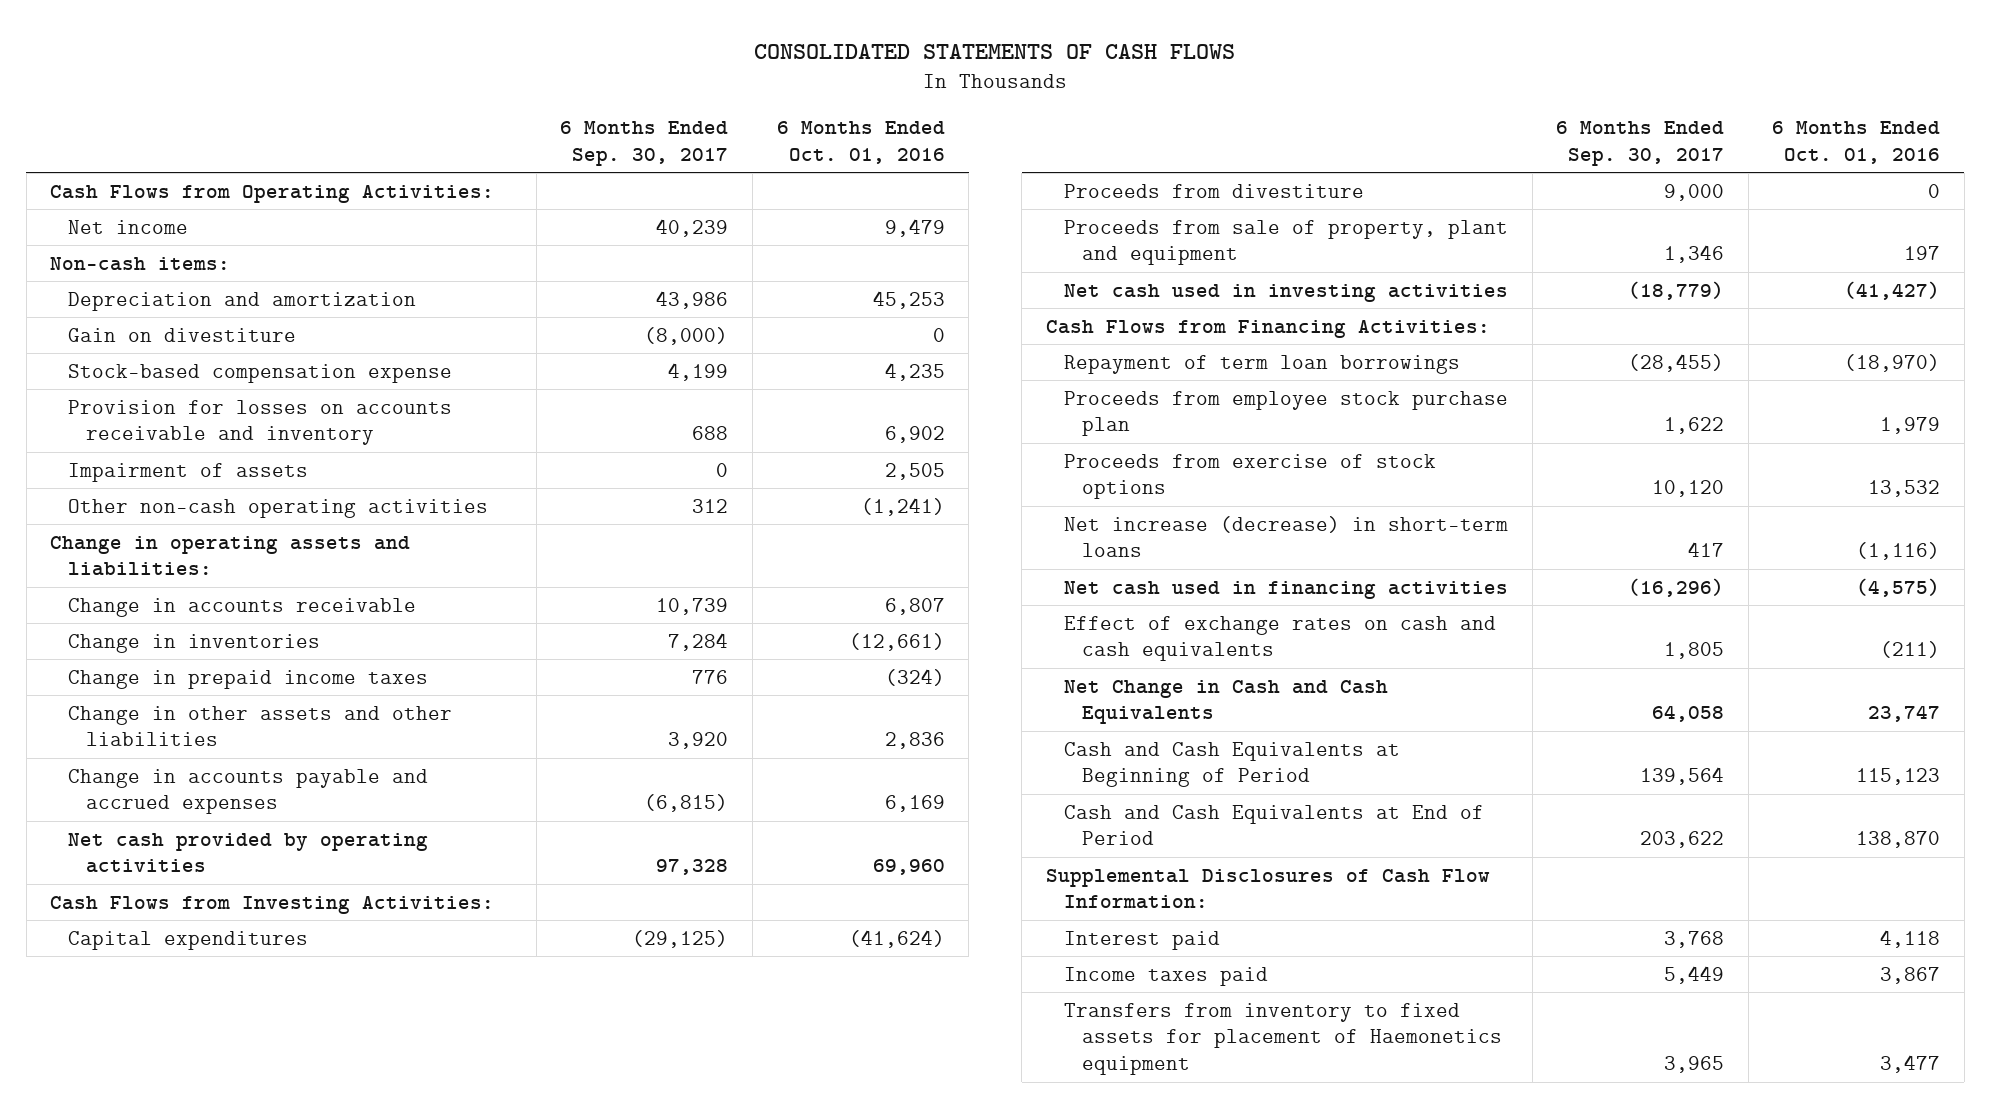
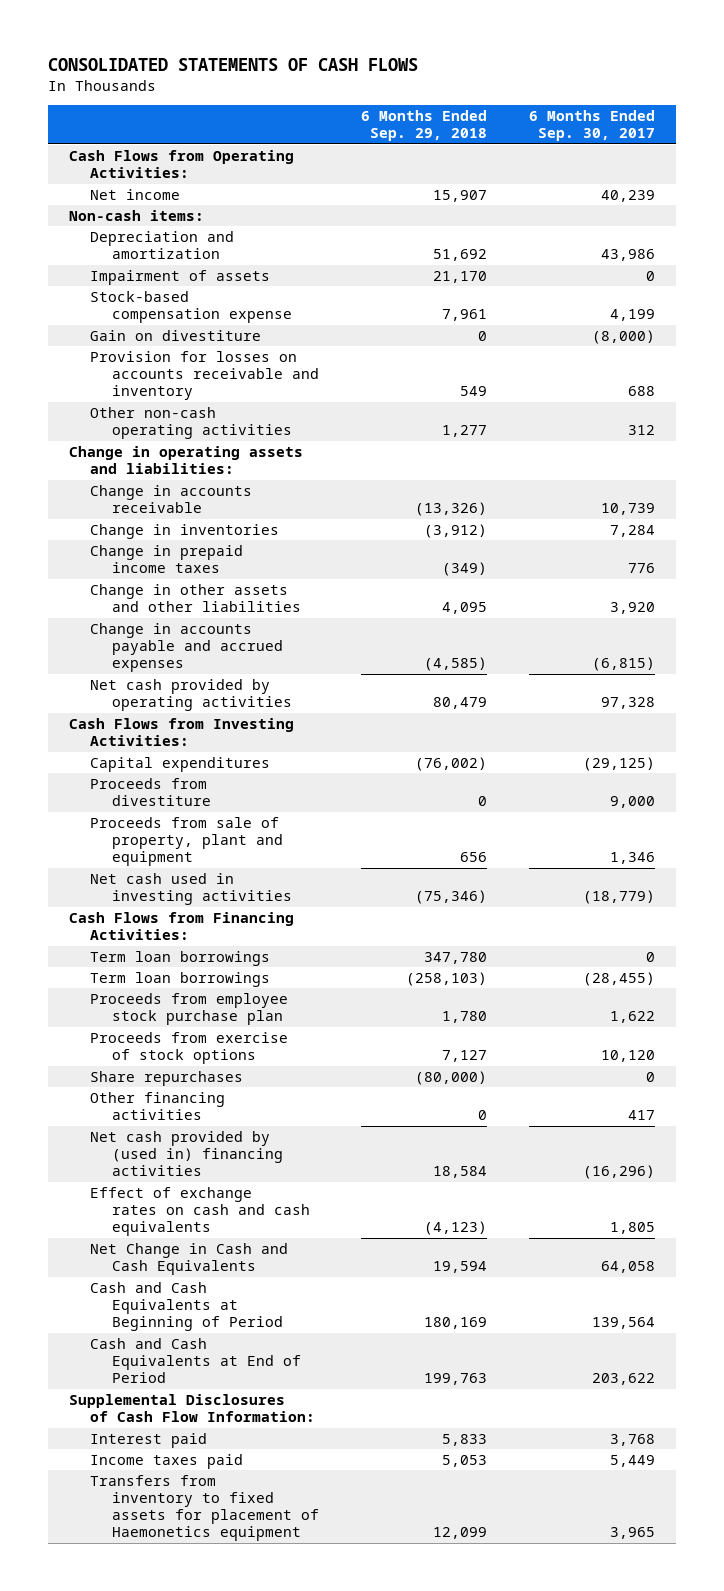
[776,121,945,164] 6 Months Ended Oct. 01, 2016 -> none
none -> [360,110,487,142] 6 Months Ended Sep. 29, 2018
[68,462,309,482] Impairment of assets -> [90,270,271,286] Impairment of assets
[68,327,297,342] Gain on divestiture -> [90,330,262,342] Gain on divestiture
none -> [90,951,271,967] Term loan borrowings
[1064,354,1461,374] Repayment of term loan borrowings -> [90,972,271,988] Term loan borrowings
none -> [90,1071,244,1087] Share repurchases
[1064,515,1509,558] Net increase (decrease) in short-term loans -> [90,1092,226,1121] Other financing activities
[1064,580,1509,599] Net cash used in financing activities -> [90,1131,283,1177] Net cash provided by (used in) financing activities

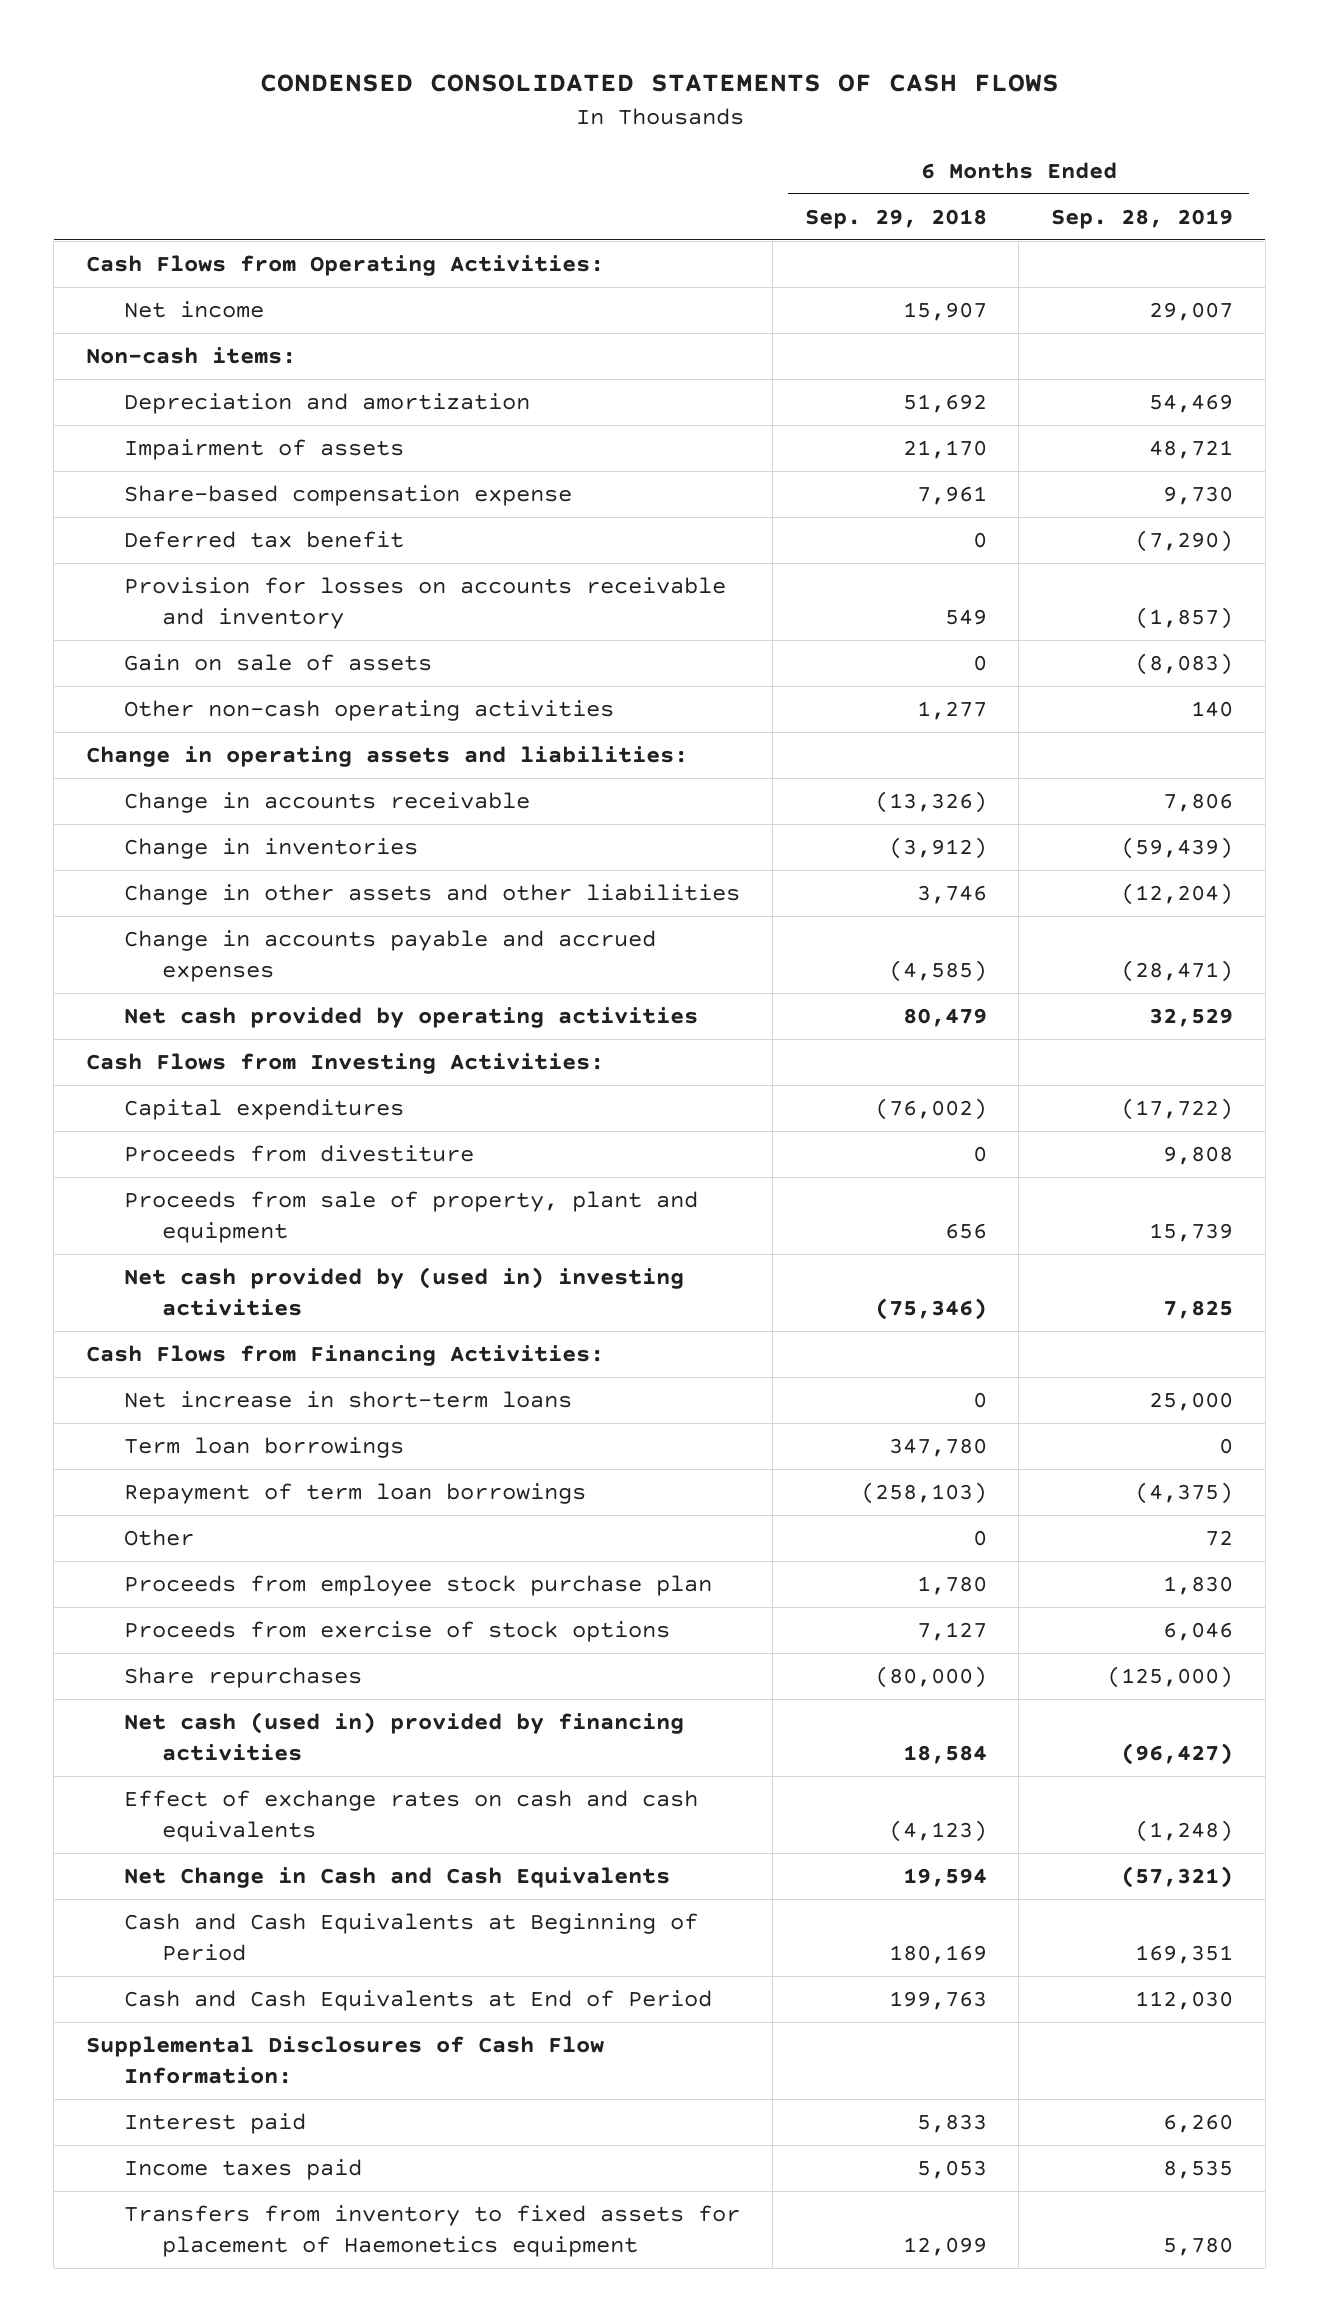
[48,57,419,71] CONSOLIDATED STATEMENTS OF CASH FLOWS -> [259,74,1059,93] CONDENSED CONSOLIDATED STATEMENTS OF CASH FLOWS
[528,110,655,142] 6 Months Ended Sep. 30, 2017 -> none
none -> [1051,208,1234,229] Sep. 28, 2019
[90,330,262,342] Gain on divestiture -> none
[90,291,292,324] Stock-based compensation expense -> [124,484,573,506] Share-based compensation expense
none -> [124,530,405,548] Deferred tax benefit
none -> [124,653,433,671] Gain on sale of assets
[90,545,244,574] Change in prepaid income taxes -> none
[441,602,487,615] 4,095 -> [916,884,987,904] 3,746
[90,873,292,906] Net cash used in investing activities -> [124,1266,685,1317] Net cash provided by (used in) investing activities
none -> [124,1390,573,1408] Net increase in short-term loans
[90,972,271,988] Term loan borrowings -> [124,1482,587,1504] Repayment of term loan borrowings
none -> [124,1528,195,1546] Other
[90,1092,226,1121] Other financing activities -> none
[90,1131,283,1177] Net cash provided by (used in) financing activities -> [124,1711,685,1762] Net cash (used in) provided by financing activities

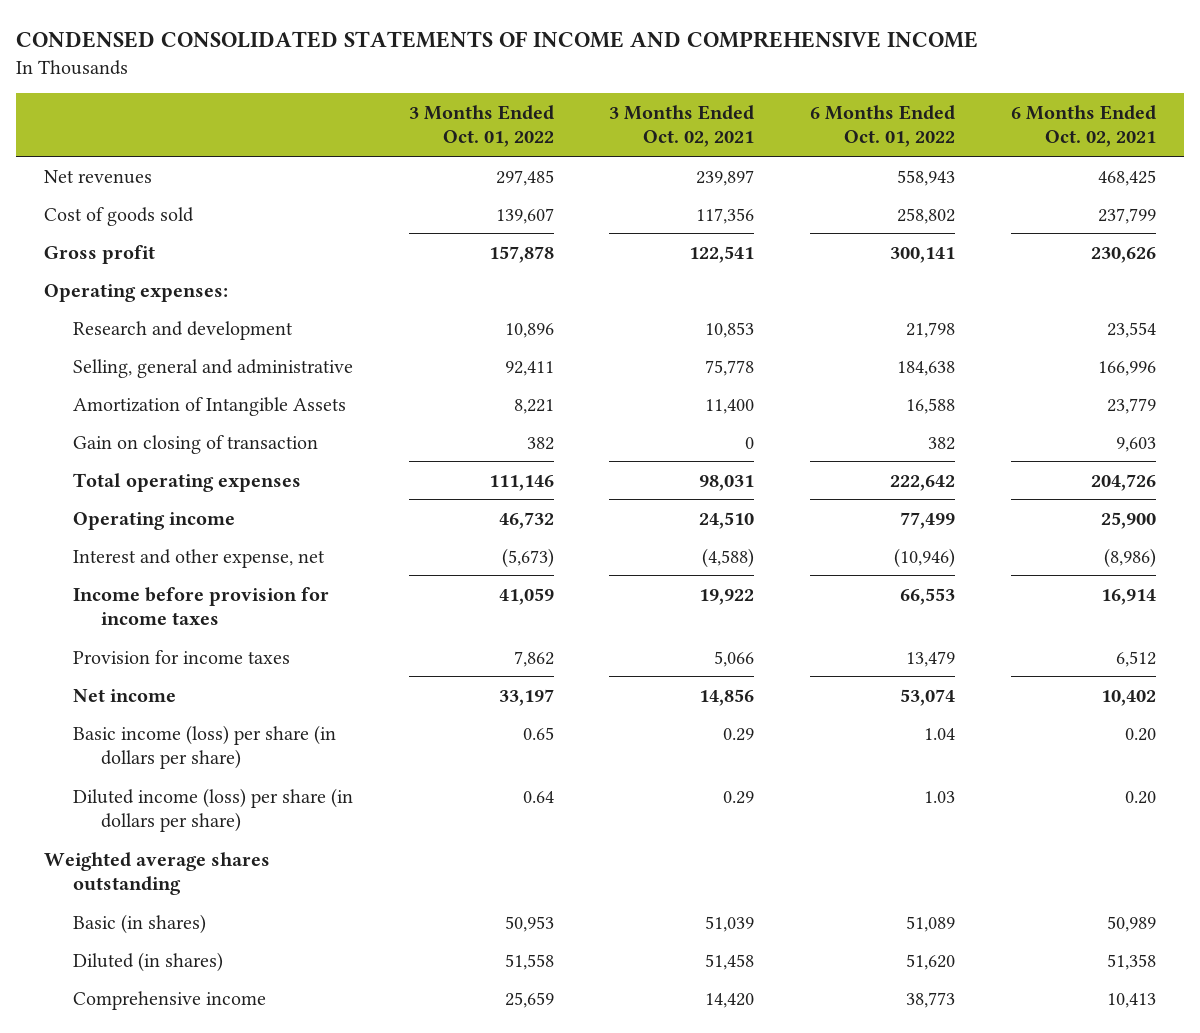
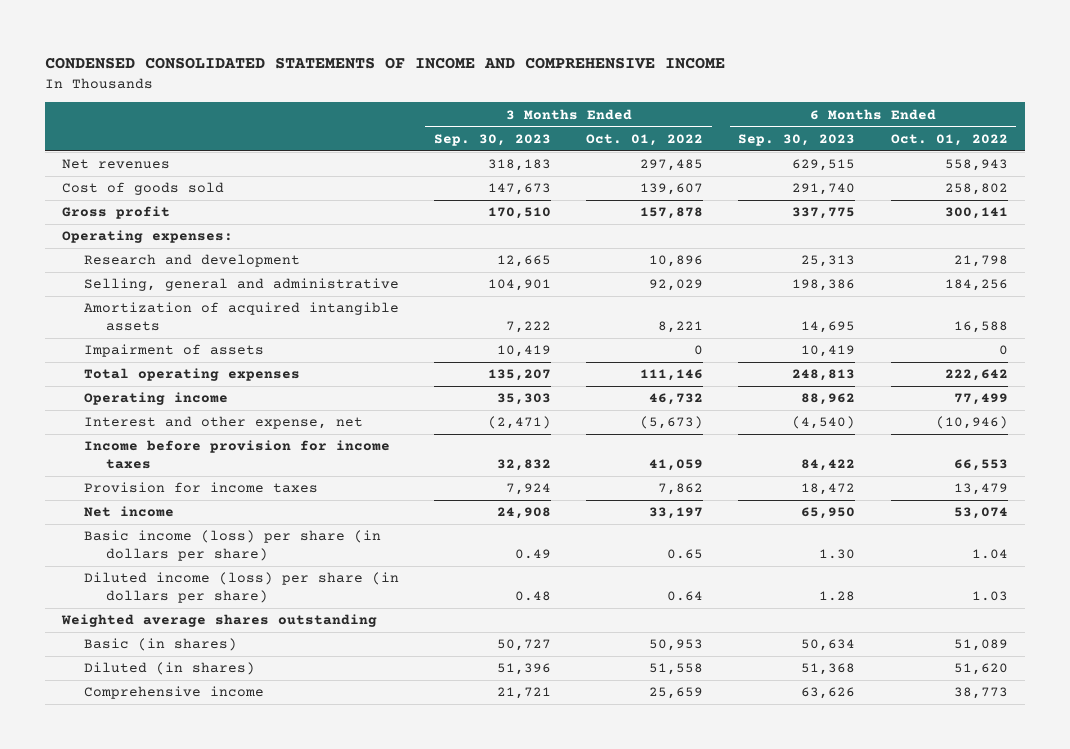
[609,105,755,148] 3 Months Ended Oct. 02, 2021 -> none
[1011,105,1157,148] 6 Months Ended Oct. 02, 2021 -> none
none -> [434,133,552,146] Sep. 30, 2023
none -> [738,133,856,146] Sep. 30, 2023
[72,434,318,454] Gain on closing of transaction -> none
[504,360,554,376] 92,411 -> [649,279,704,292] 92,029
[897,360,956,376] 184,638 -> [944,279,1008,292] 184,256
[72,396,346,416] Amortization of Intangible Assets -> [83,302,399,331] Amortization of acquired intangible assets
none -> [83,344,264,358] Impairment of assets

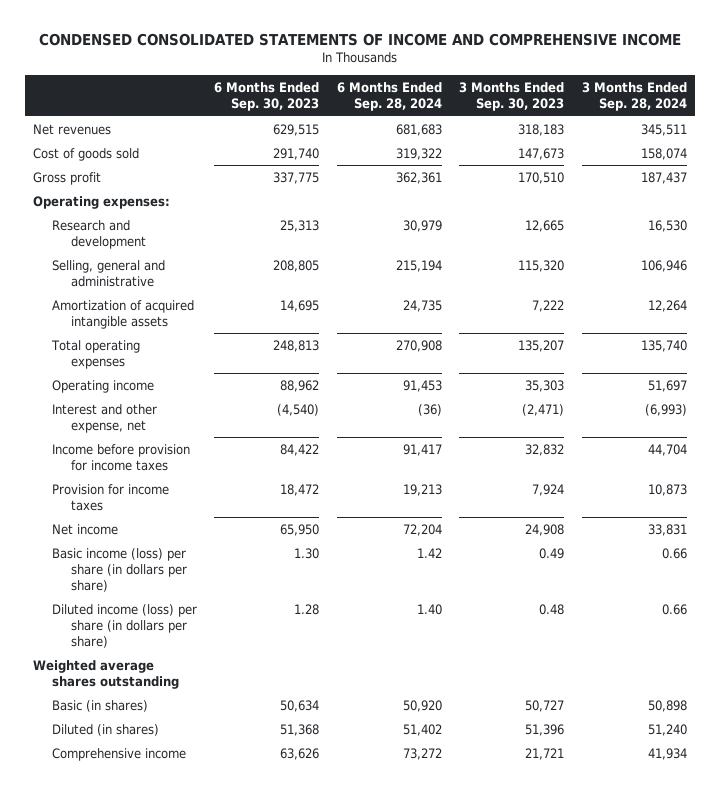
[586,133,704,146] Oct. 01, 2022 -> none
[890,133,1008,146] Oct. 01, 2022 -> none
none -> [336,82,442,112] 6 Months Ended Sep. 28, 2024
none -> [581,82,687,112] 3 Months Ended Sep. 28, 2024
[488,279,552,292] 104,901 -> [518,259,565,272] 115,320
[792,279,856,292] 198,386 -> [273,259,320,272] 208,805
[83,344,264,358] Impairment of assets -> none

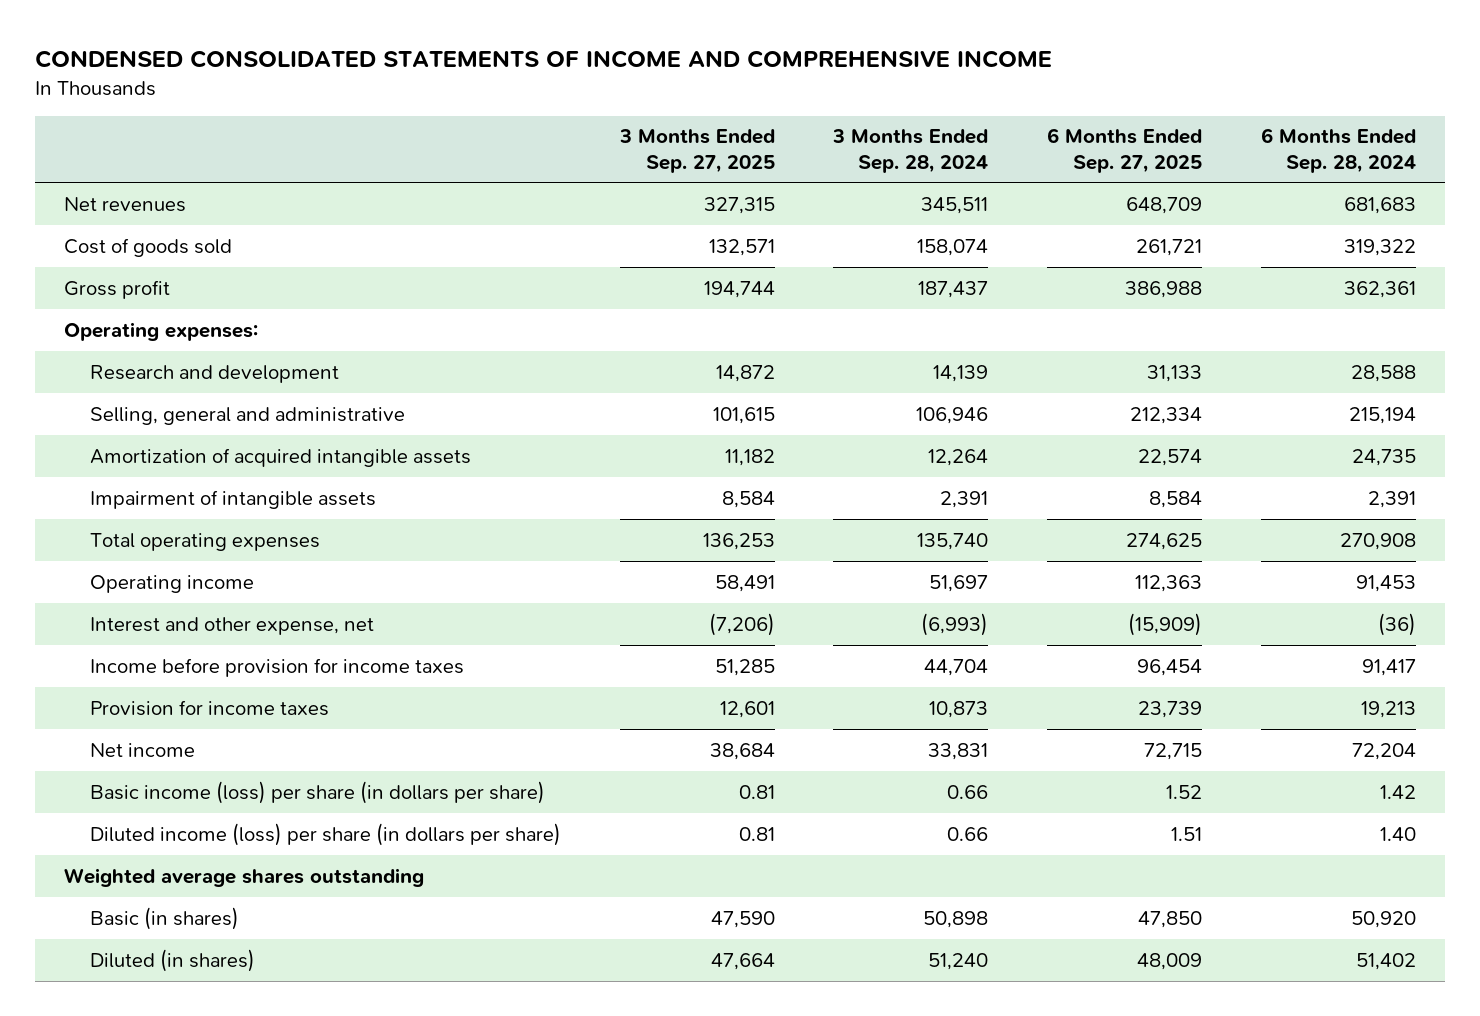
[214,82,320,112] 6 Months Ended Sep. 30, 2023 -> none
[459,82,565,112] 3 Months Ended Sep. 30, 2023 -> none
none -> [618,129,775,173] 3 Months Ended Sep. 27, 2025
none -> [1047,128,1203,173] 6 Months Ended Sep. 27, 2025
[402,219,442,232] 30,979 -> [1350,364,1416,382] 28,588
[647,219,687,232] 16,530 -> [933,364,989,382] 14,139
none -> [90,489,377,509] Impairment of intangible assets
[52,747,187,761] Comprehensive income -> none

